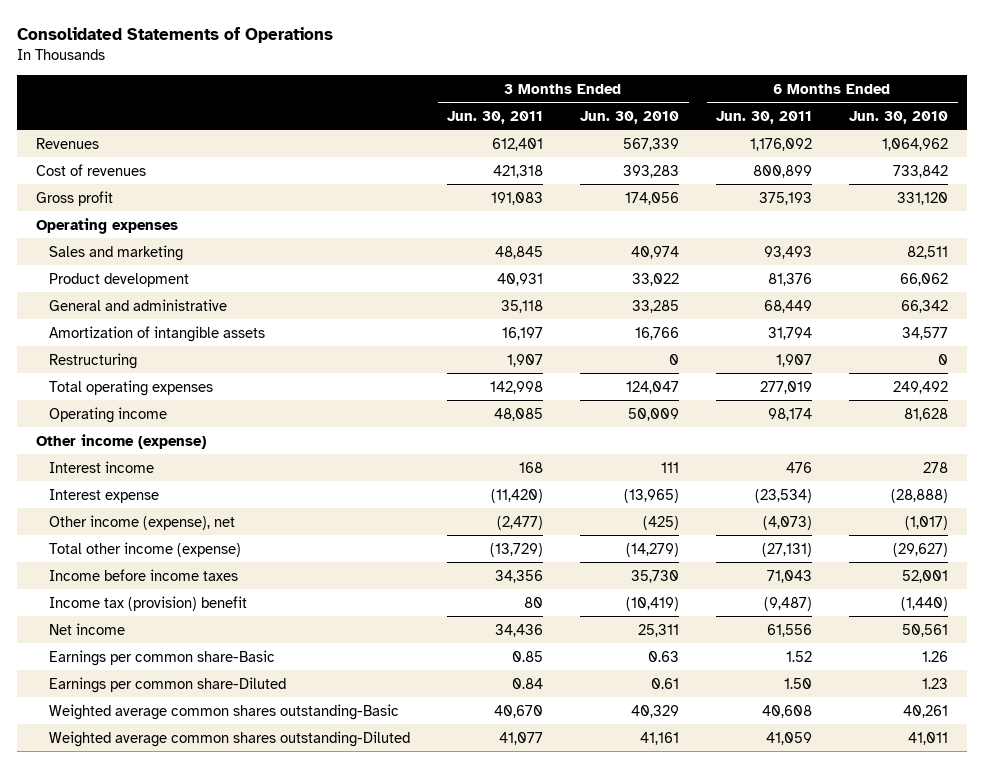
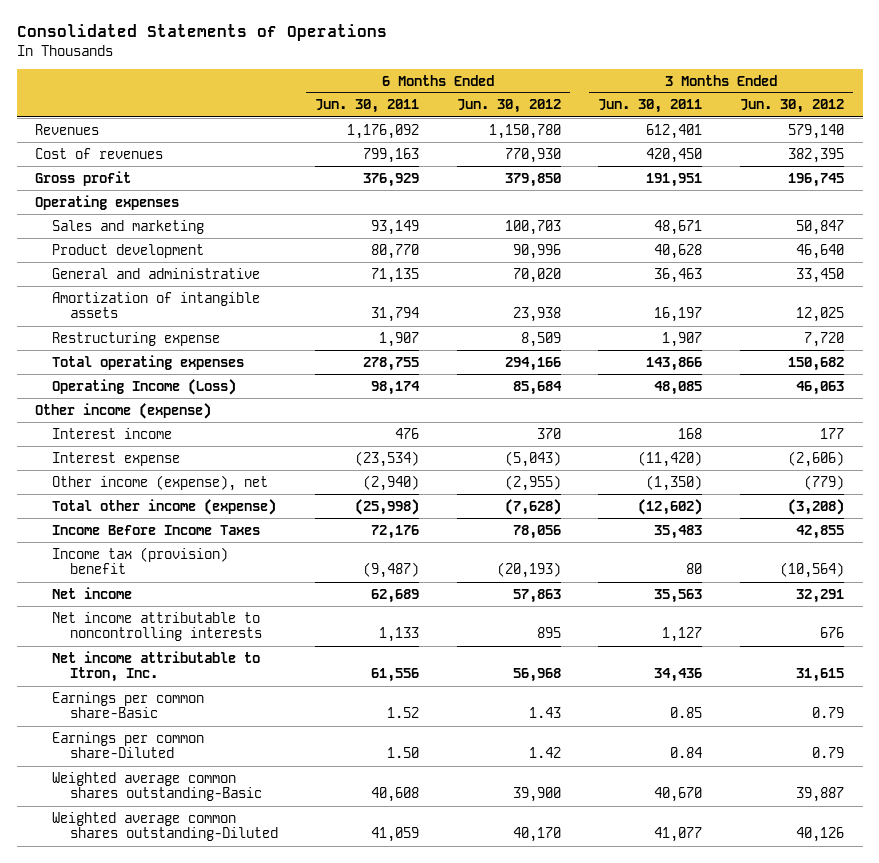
[580,110,680,124] Jun. 30, 2010 -> none
[849,110,949,124] Jun. 30, 2010 -> none
none -> [456,99,561,114] Jun. 30, 2012
none -> [739,99,844,114] Jun. 30, 2012
[493,164,544,178] 421,318 -> [646,147,703,163] 420,450
[753,164,813,178] 800,899 -> [363,147,420,163] 799,163
[491,191,544,205] 191,083 -> [646,172,703,187] 191,951
[759,191,813,205] 375,193 -> [363,172,420,187] 376,929
[495,245,544,259] 48,845 -> [654,219,703,235] 48,671
[764,245,813,259] 93,493 -> [371,219,420,235] 93,149
[497,272,544,286] 40,931 -> [654,243,703,259] 40,628
[768,272,813,286] 81,376 -> [371,243,420,259] 80,770
[501,299,544,313] 35,118 -> [654,267,703,283] 36,463
[764,299,813,313] 68,449 -> [371,267,420,283] 71,135
[49,352,138,369] Restructuring -> [52,331,221,346] Restructuring expense
[490,380,544,394] 142,998 -> [646,356,703,371] 143,866
[760,380,813,394] 277,019 -> [363,356,420,371] 278,755
[49,406,168,423] Operating income -> [52,378,237,395] Operating Income (Loss)
[497,515,544,530] (2,477) -> [646,474,703,491] (1,350)
[763,515,813,530] (4,073) -> [363,474,420,491] (2,940)
[490,542,544,557] (13,729) -> [638,498,703,515] (12,602)
[762,542,813,557] (27,131) -> [355,498,420,515] (25,998)
[49,568,239,581] Income before income taxes -> [52,524,261,535] Income Before Income Taxes
[495,569,544,583] 34,356 -> [654,524,703,539] 35,483
[767,569,813,583] 71,043 -> [371,524,420,539] 72,176
[495,623,544,637] 34,436 -> [654,588,703,603] 35,563
[767,623,813,637] 61,556 -> [371,588,420,603] 62,689
none -> [52,611,262,642] Net income attributable to noncontrolling interests
none -> [52,650,261,683] Net income attributable to Itron, Inc.

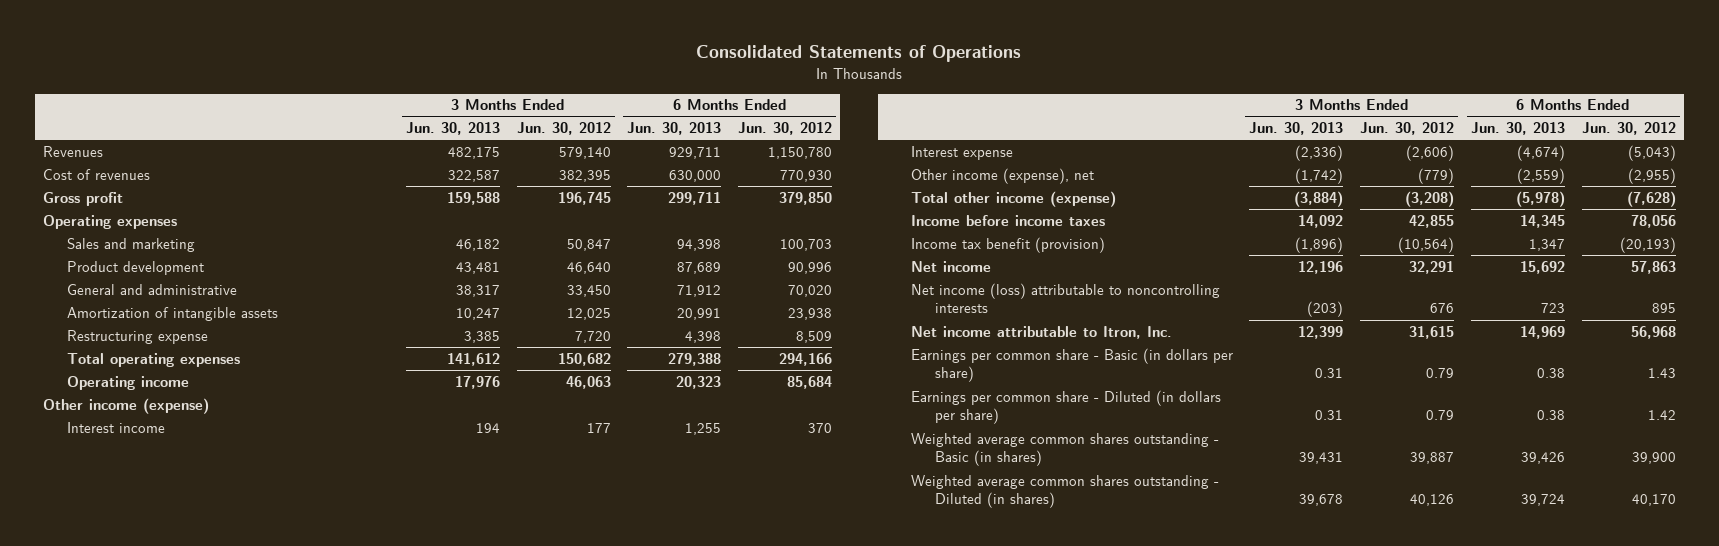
[315,99,420,114] Jun. 30, 2011 -> none
[598,99,703,114] Jun. 30, 2011 -> none
none -> [405,122,500,136] Jun. 30, 2013
none -> [627,122,722,136] Jun. 30, 2013
[52,378,237,395] Operating Income (Loss) -> [67,375,190,390] Operating income
[52,524,261,535] Income Before Income Taxes -> [910,214,1105,226] Income before income taxes
[52,546,229,575] Income tax (provision) benefit -> [910,236,1105,253] Income tax benefit (provision)
[52,611,262,642] Net income attributable to noncontrolling interests -> [910,282,1220,314] Net income (loss) attributable to noncontrolling interests
[52,691,205,719] Earnings per common share-Basic -> [910,347,1233,383] Earnings per common share - Basic (in dollars per share)
[52,731,205,759] Earnings per common share-Diluted -> [910,389,1221,425] Earnings per common share - Diluted (in dollars per share)
[52,771,262,802] Weighted average common shares outstanding-Basic -> [910,432,1219,467] Weighted average common shares outstanding - Basic (in shares)
[52,811,278,842] Weighted average common shares outstanding-Diluted -> [910,474,1219,509] Weighted average common shares outstanding - Diluted (in shares)

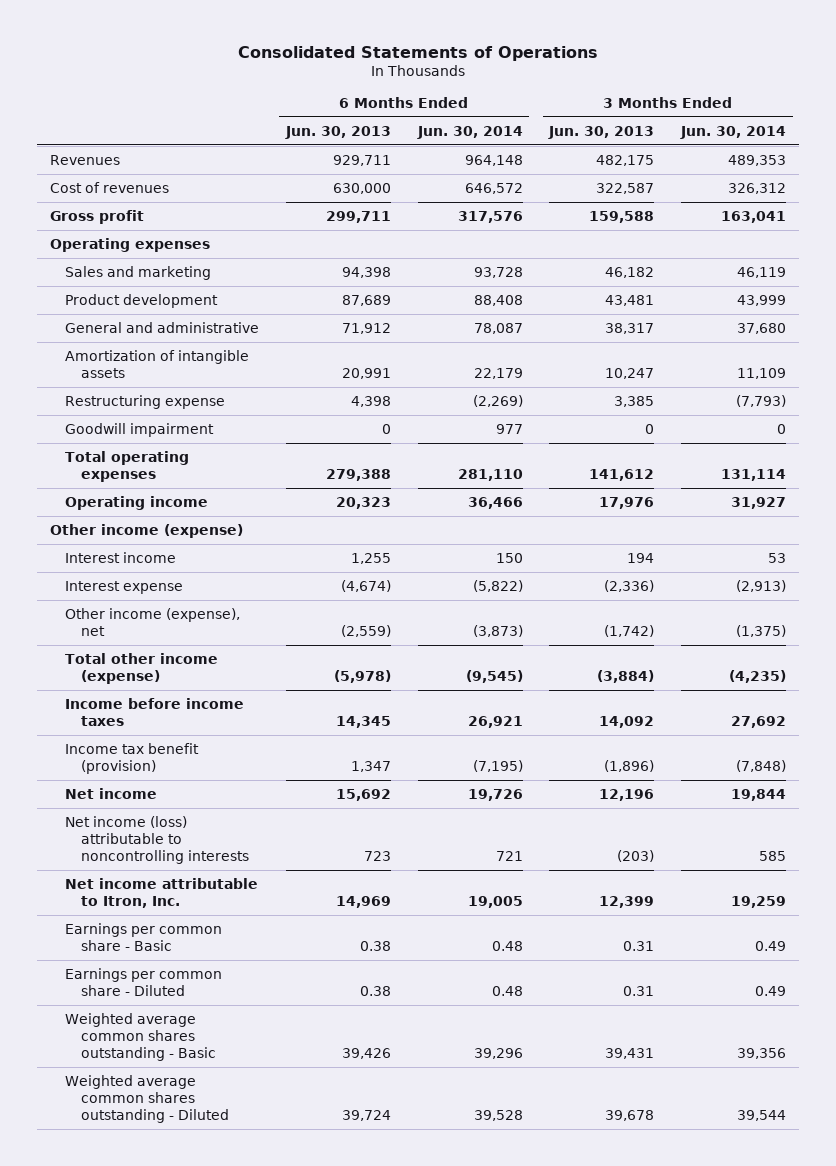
[516,122,611,136] Jun. 30, 2012 -> none
[738,122,833,136] Jun. 30, 2012 -> none
none -> [416,125,523,139] Jun. 30, 2014
none -> [679,125,786,139] Jun. 30, 2014
none -> [65,422,215,437] Goodwill impairment
[910,347,1233,383] Earnings per common share - Basic (in dollars per share) -> [65,922,223,952] Earnings per common share - Basic
[910,389,1221,425] Earnings per common share - Diluted (in dollars per share) -> [65,967,223,997] Earnings per common share - Diluted
[910,432,1219,467] Weighted average common shares outstanding - Basic (in shares) -> [65,1012,216,1062] Weighted average common shares outstanding - Basic
[910,474,1219,509] Weighted average common shares outstanding - Diluted (in shares) -> [65,1074,229,1124] Weighted average common shares outstanding - Diluted

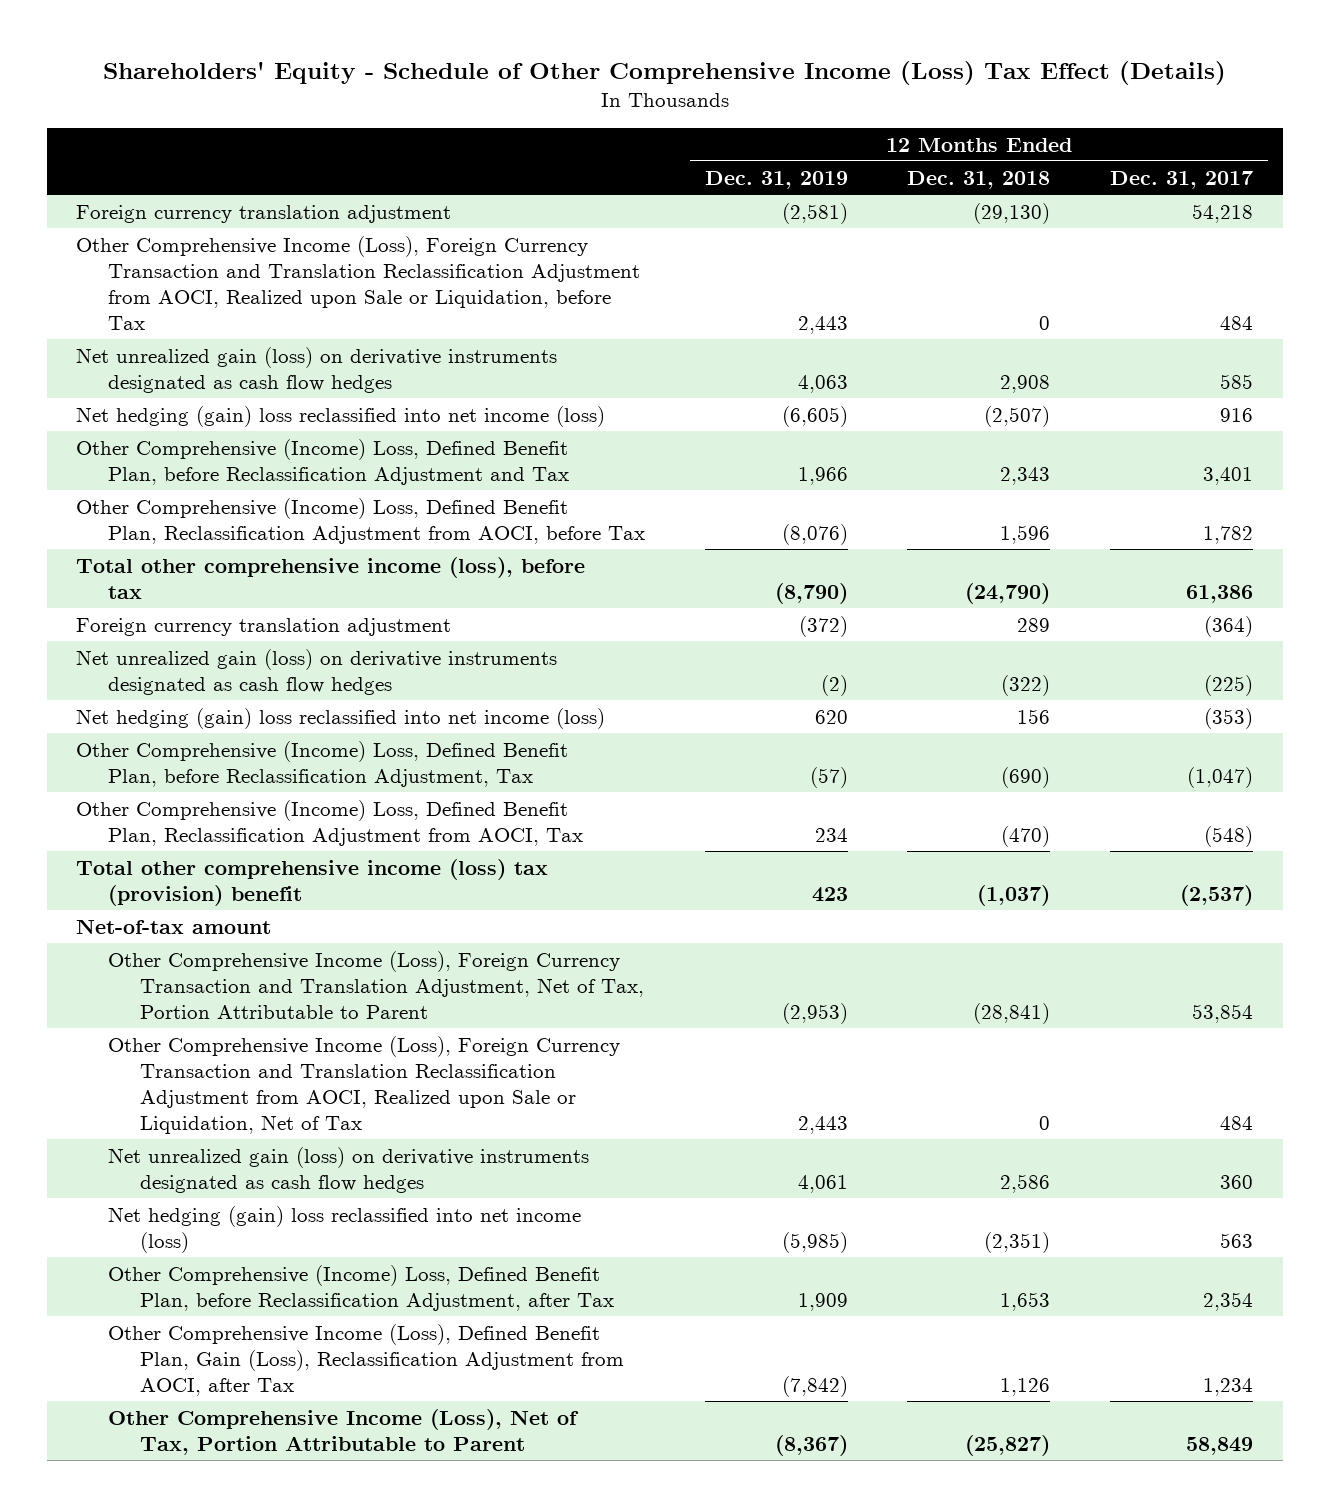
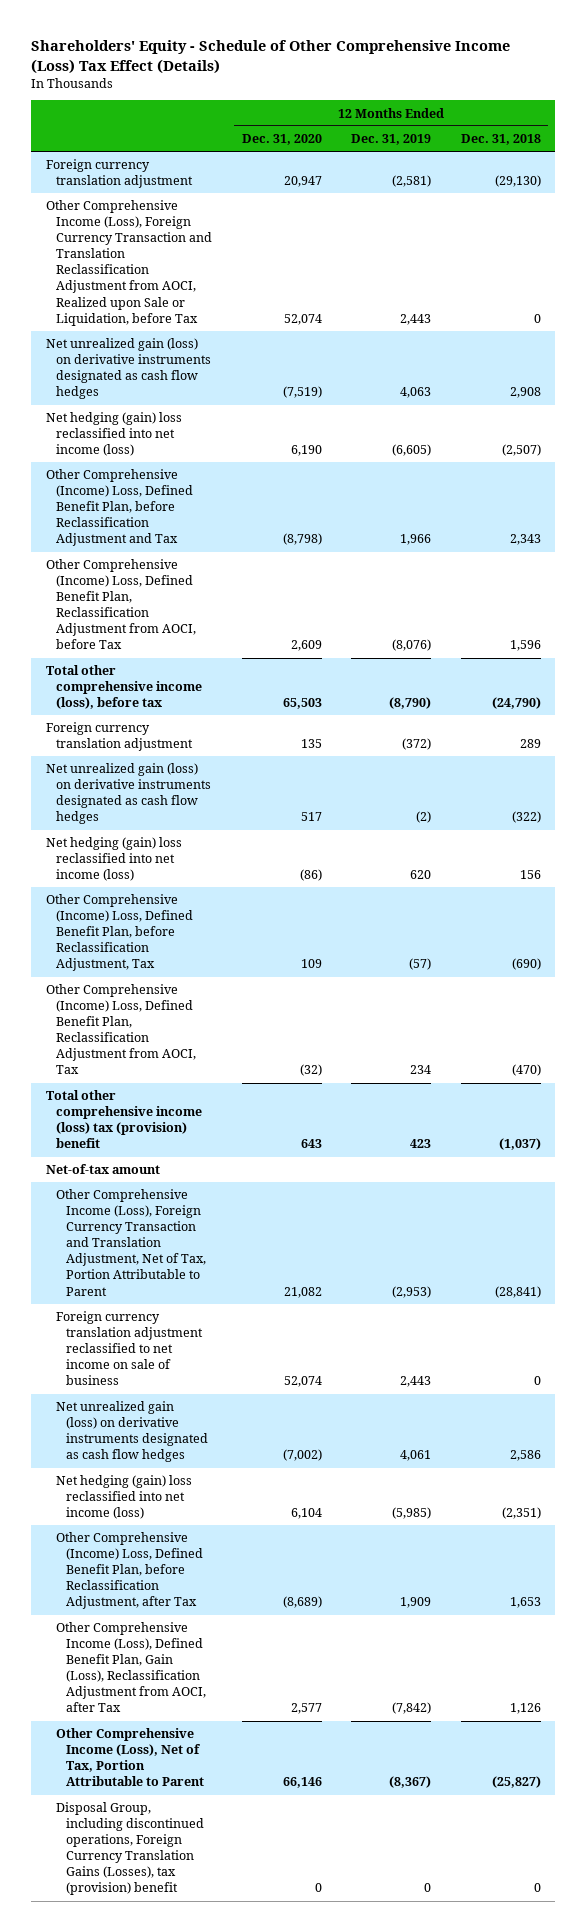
[1110,170,1254,189] Dec. 31, 2017 -> none
none -> [241,134,322,146] Dec. 31, 2020
[108,1035,621,1134] Other Comprehensive Income (Loss), Foreign Currency Transaction and Translation Reclassification Adjustment from AOCI, Realized upon Sale or Liquidation, Net of Tax -> [56,1311,204,1386] Foreign currency translation adjustment reclassified to net income on sale of business
none -> [56,1802,205,1896] Disposal Group, including discontinued operations, Foreign Currency Translation Gains (Losses), tax (provision) benefit

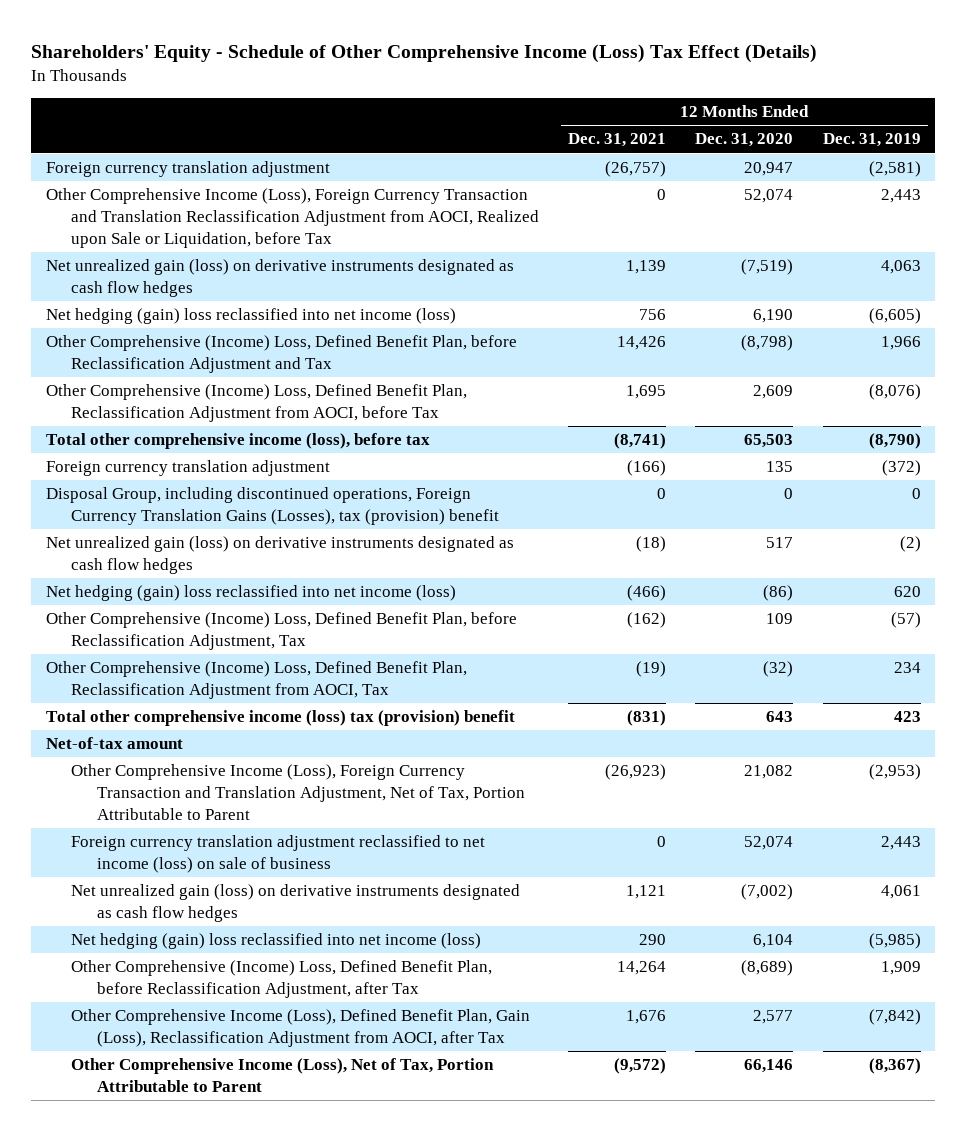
[460,134,541,146] Dec. 31, 2018 -> none
none -> [568,133,667,148] Dec. 31, 2021
[56,1802,205,1896] Disposal Group, including discontinued operations, Foreign Currency Translation Gains (Losses), tax (provision) benefit -> [45,487,500,526] Disposal Group, including discontinued operations, Foreign Currency Translation Gains (Losses), tax (provision) benefit
[56,1311,204,1386] Foreign currency translation adjustment reclassified to net income on sale of business -> [71,835,486,874] Foreign currency translation adjustment reclassified to net income (loss) on sale of business

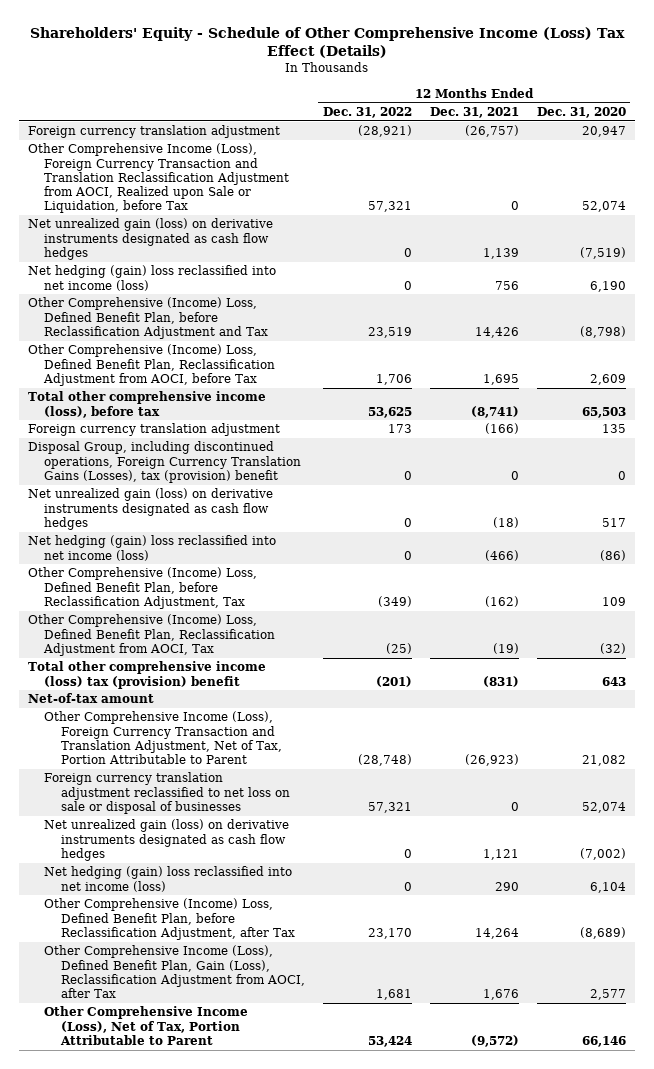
[822,133,921,148] Dec. 31, 2019 -> none
none -> [322,106,412,118] Dec. 31, 2022
[71,835,486,874] Foreign currency translation adjustment reclassified to net income (loss) on sale of business -> [44,772,290,814] Foreign currency translation adjustment reclassified to net loss on sale or disposal of businesses

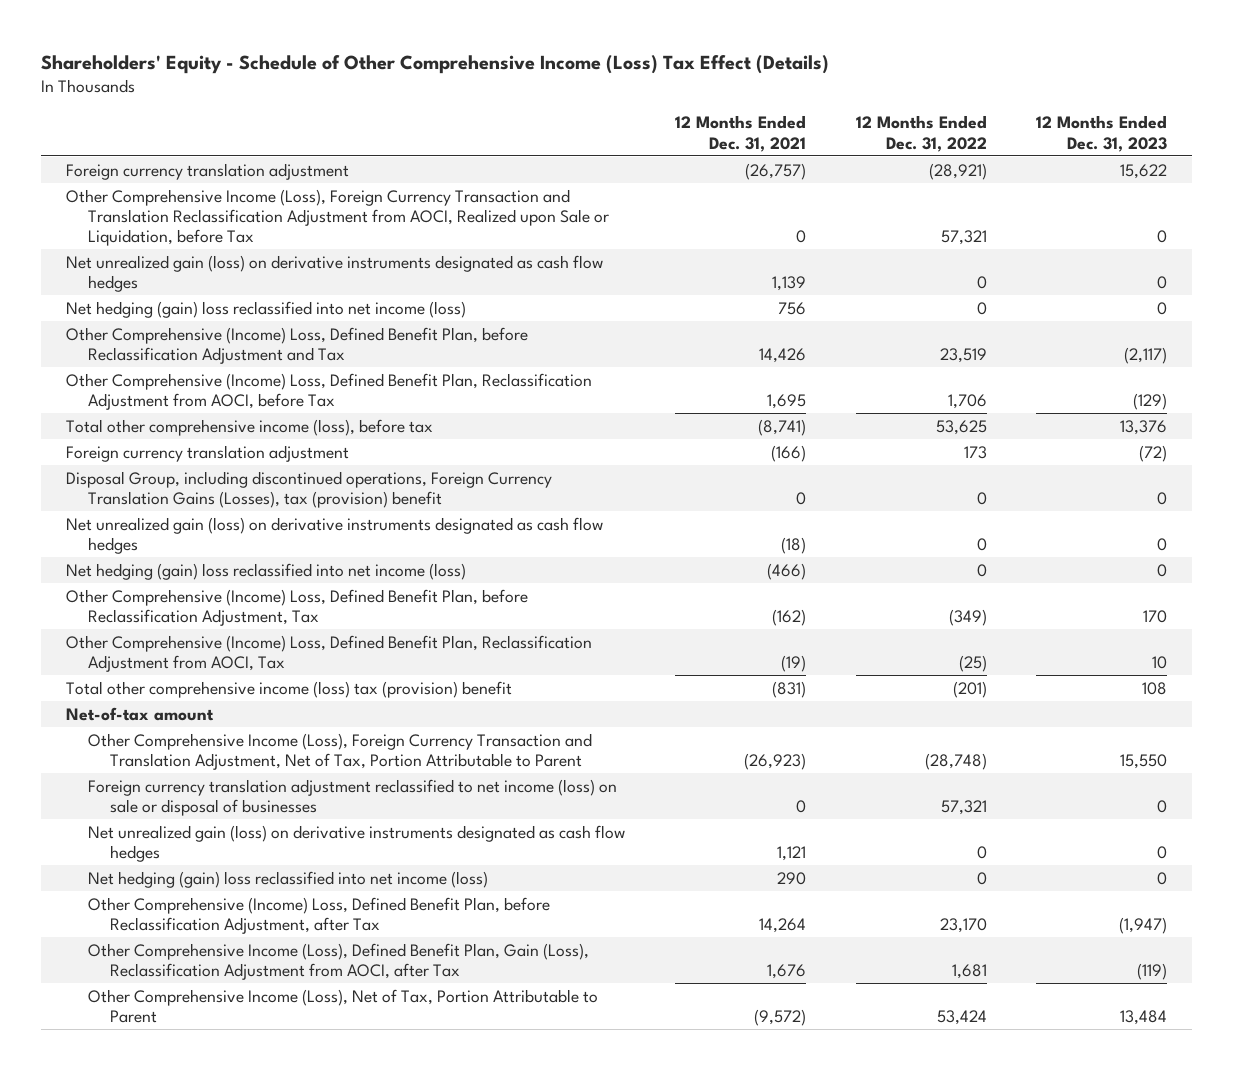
[536,106,626,118] Dec. 31, 2020 -> none
none -> [1036,115,1168,152] 12 Months Ended Dec. 31, 2023
[44,772,290,814] Foreign currency translation adjustment reclassified to net loss on sale or disposal of businesses -> [88,778,618,816] Foreign currency translation adjustment reclassified to net income (loss) on sale or disposal of businesses

